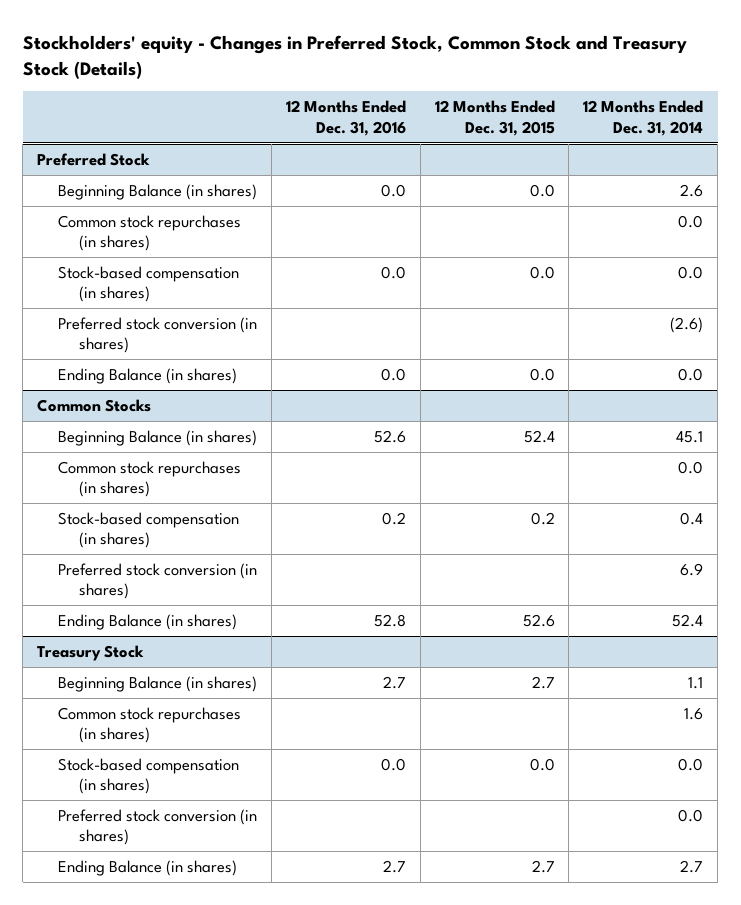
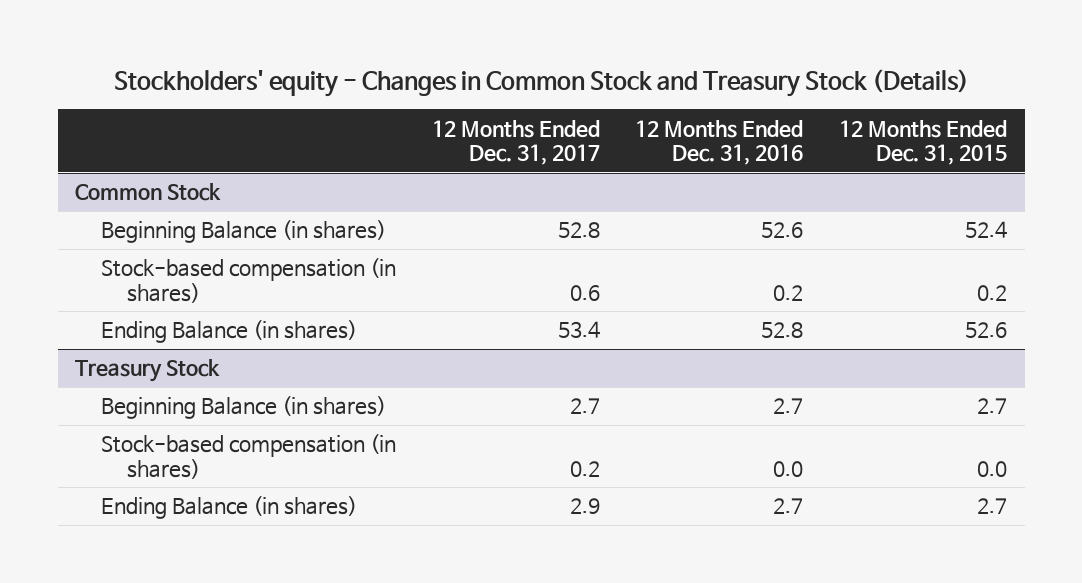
[22,34,687,79] Stockholders' equity - Changes in Preferred Stock, Common Stock and Treasury Stock (Details) -> [114,69,970,98] Stockholders' equity - Changes in Common Stock and Treasury Stock (Details)
[583,100,704,136] 12 Months Ended Dec. 31, 2014 -> none
none -> [431,119,600,166] 12 Months Ended Dec. 31, 2017
[37,152,151,166] Preferred Stock -> none
[57,183,257,200] Beginning Balance (in shares) -> none
[57,214,241,252] Common stock repurchases (in shares) -> none
[57,265,239,303] Stock-based compensation (in shares) -> none
[57,316,257,354] Preferred stock conversion (in shares) -> none
[57,367,237,384] Ending Balance (in shares) -> none
[37,398,152,412] Common Stocks -> [75,183,222,202] Common Stock
[57,460,241,498] Common stock repurchases (in shares) -> none
[57,562,257,600] Preferred stock conversion (in shares) -> none
[57,706,241,744] Common stock repurchases (in shares) -> none
[57,808,257,846] Preferred stock conversion (in shares) -> none

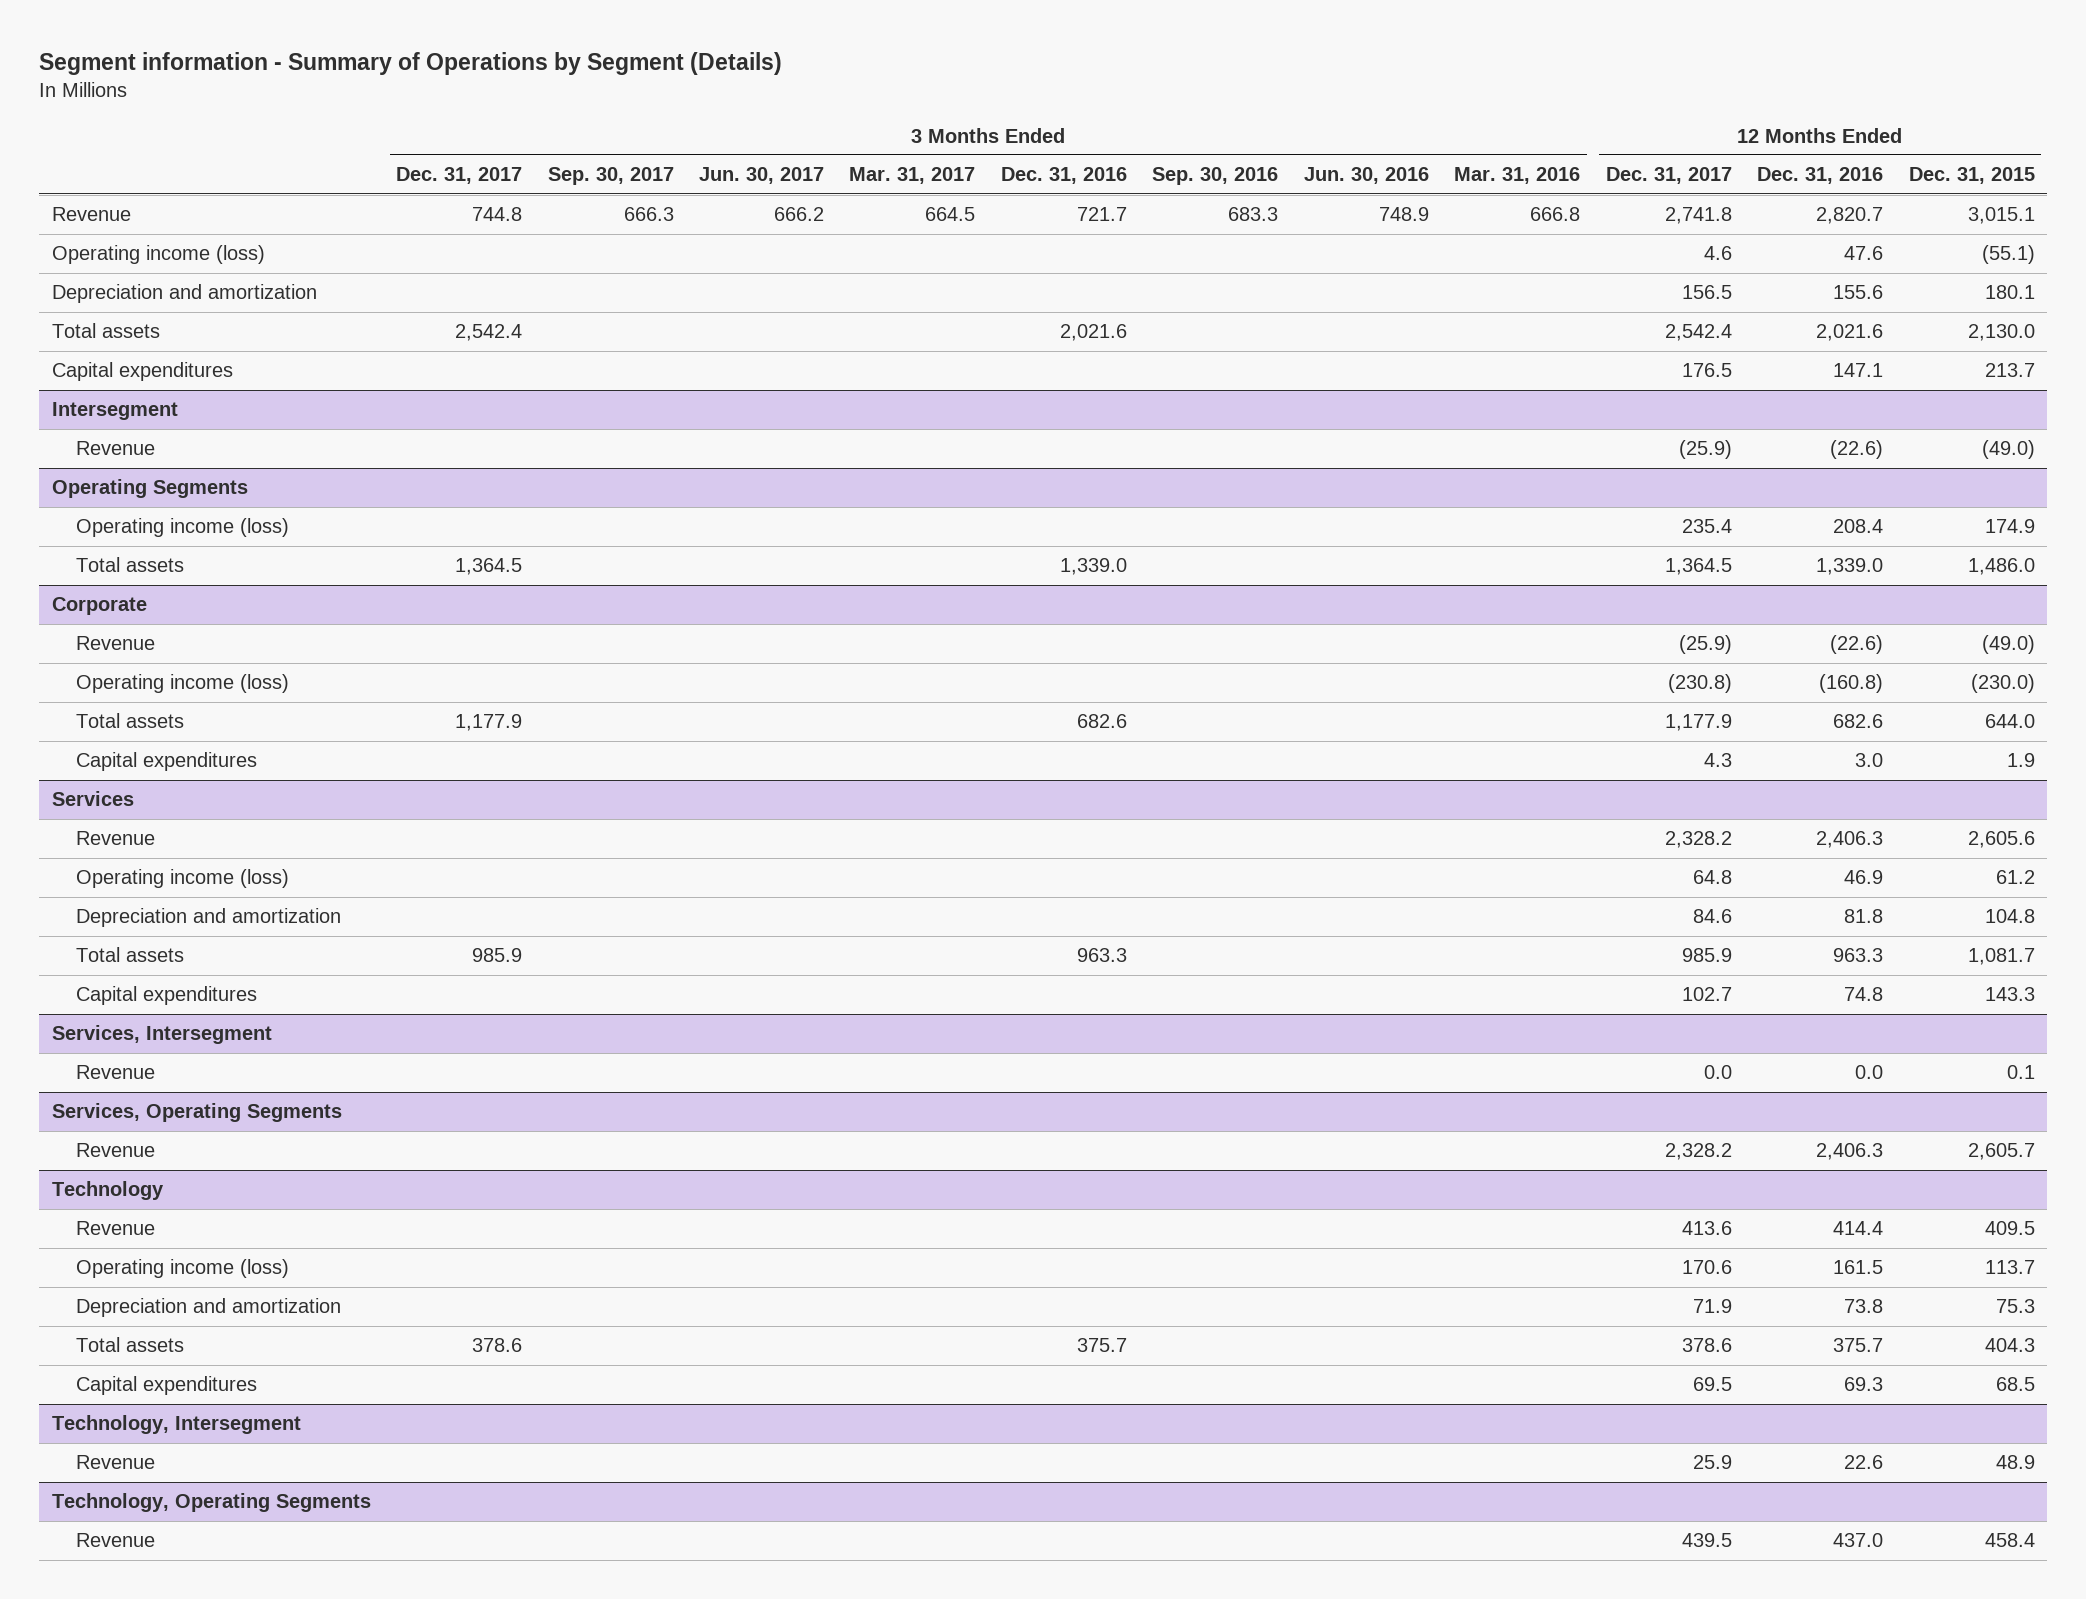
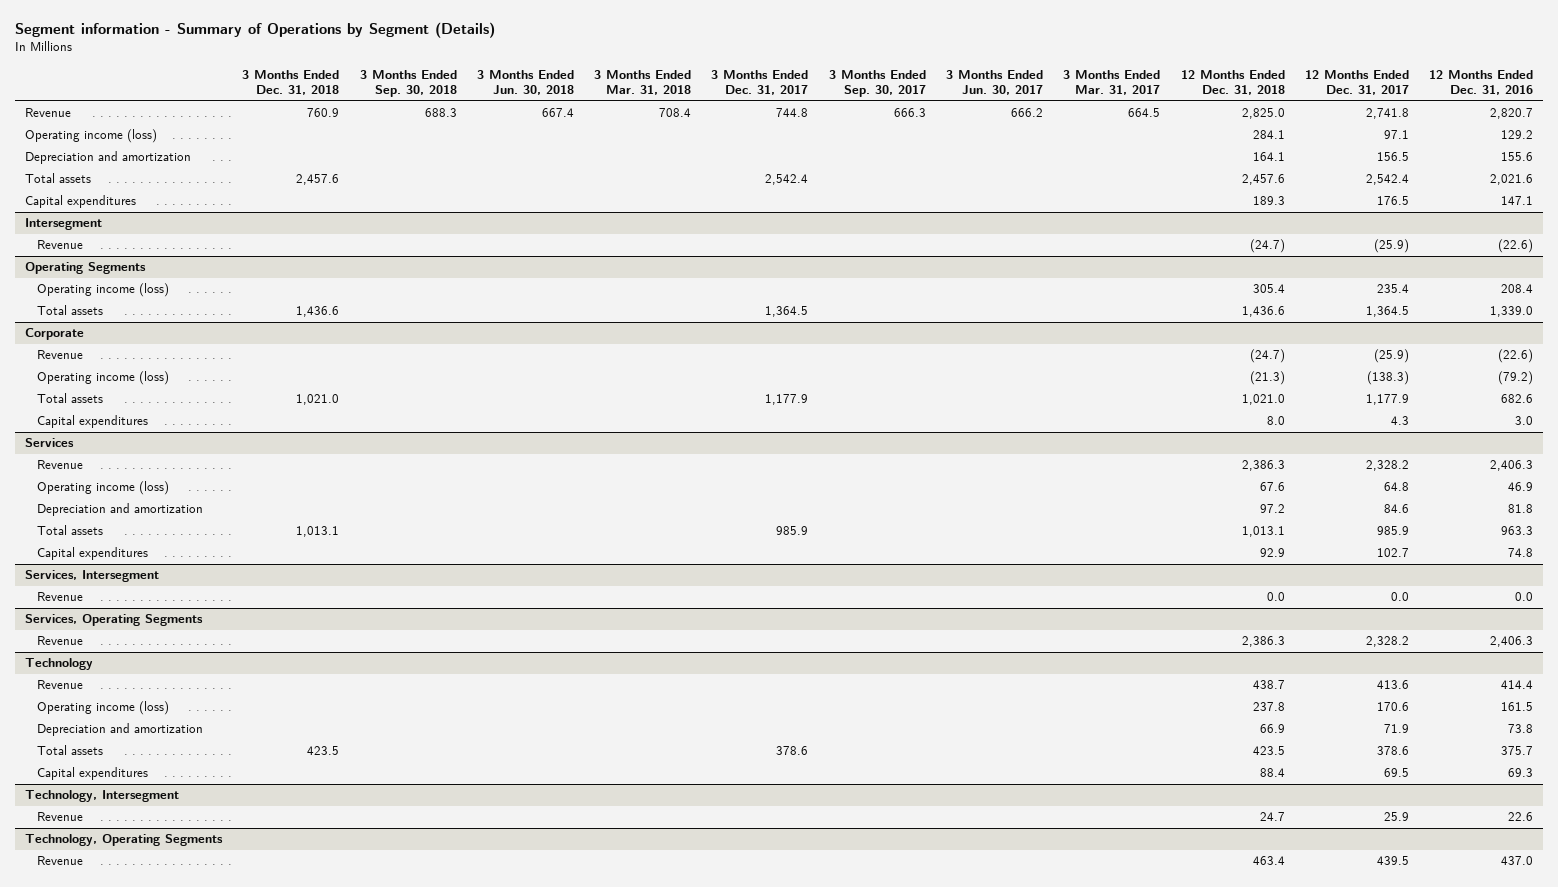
[1000,167,1127,185] Dec. 31, 2016 -> none
[1152,167,1279,186] Sep. 30, 2016 -> none
[1303,167,1429,185] Jun. 30, 2016 -> none
[1454,167,1581,185] Mar. 31, 2016 -> none
[1908,167,2035,185] Dec. 31, 2015 -> none
none -> [242,69,340,96] 3 Months Ended Dec. 31, 2018
none -> [359,69,457,98] 3 Months Ended Sep. 30, 2018
none -> [476,69,574,96] 3 Months Ended Jun. 30, 2018
none -> [594,69,692,96] 3 Months Ended Mar. 31, 2018
none -> [1180,69,1285,96] 12 Months Ended Dec. 31, 2018
[1703,246,1732,261] 4.6 -> [1383,130,1409,140] 97.1
[1844,246,1884,261] 47.6 -> [1501,130,1534,140] 129.2
[1667,674,1732,694] (230.8) -> [1366,371,1409,386] (138.3)
[1819,674,1884,694] (160.8) -> [1498,371,1534,386] (79.2)

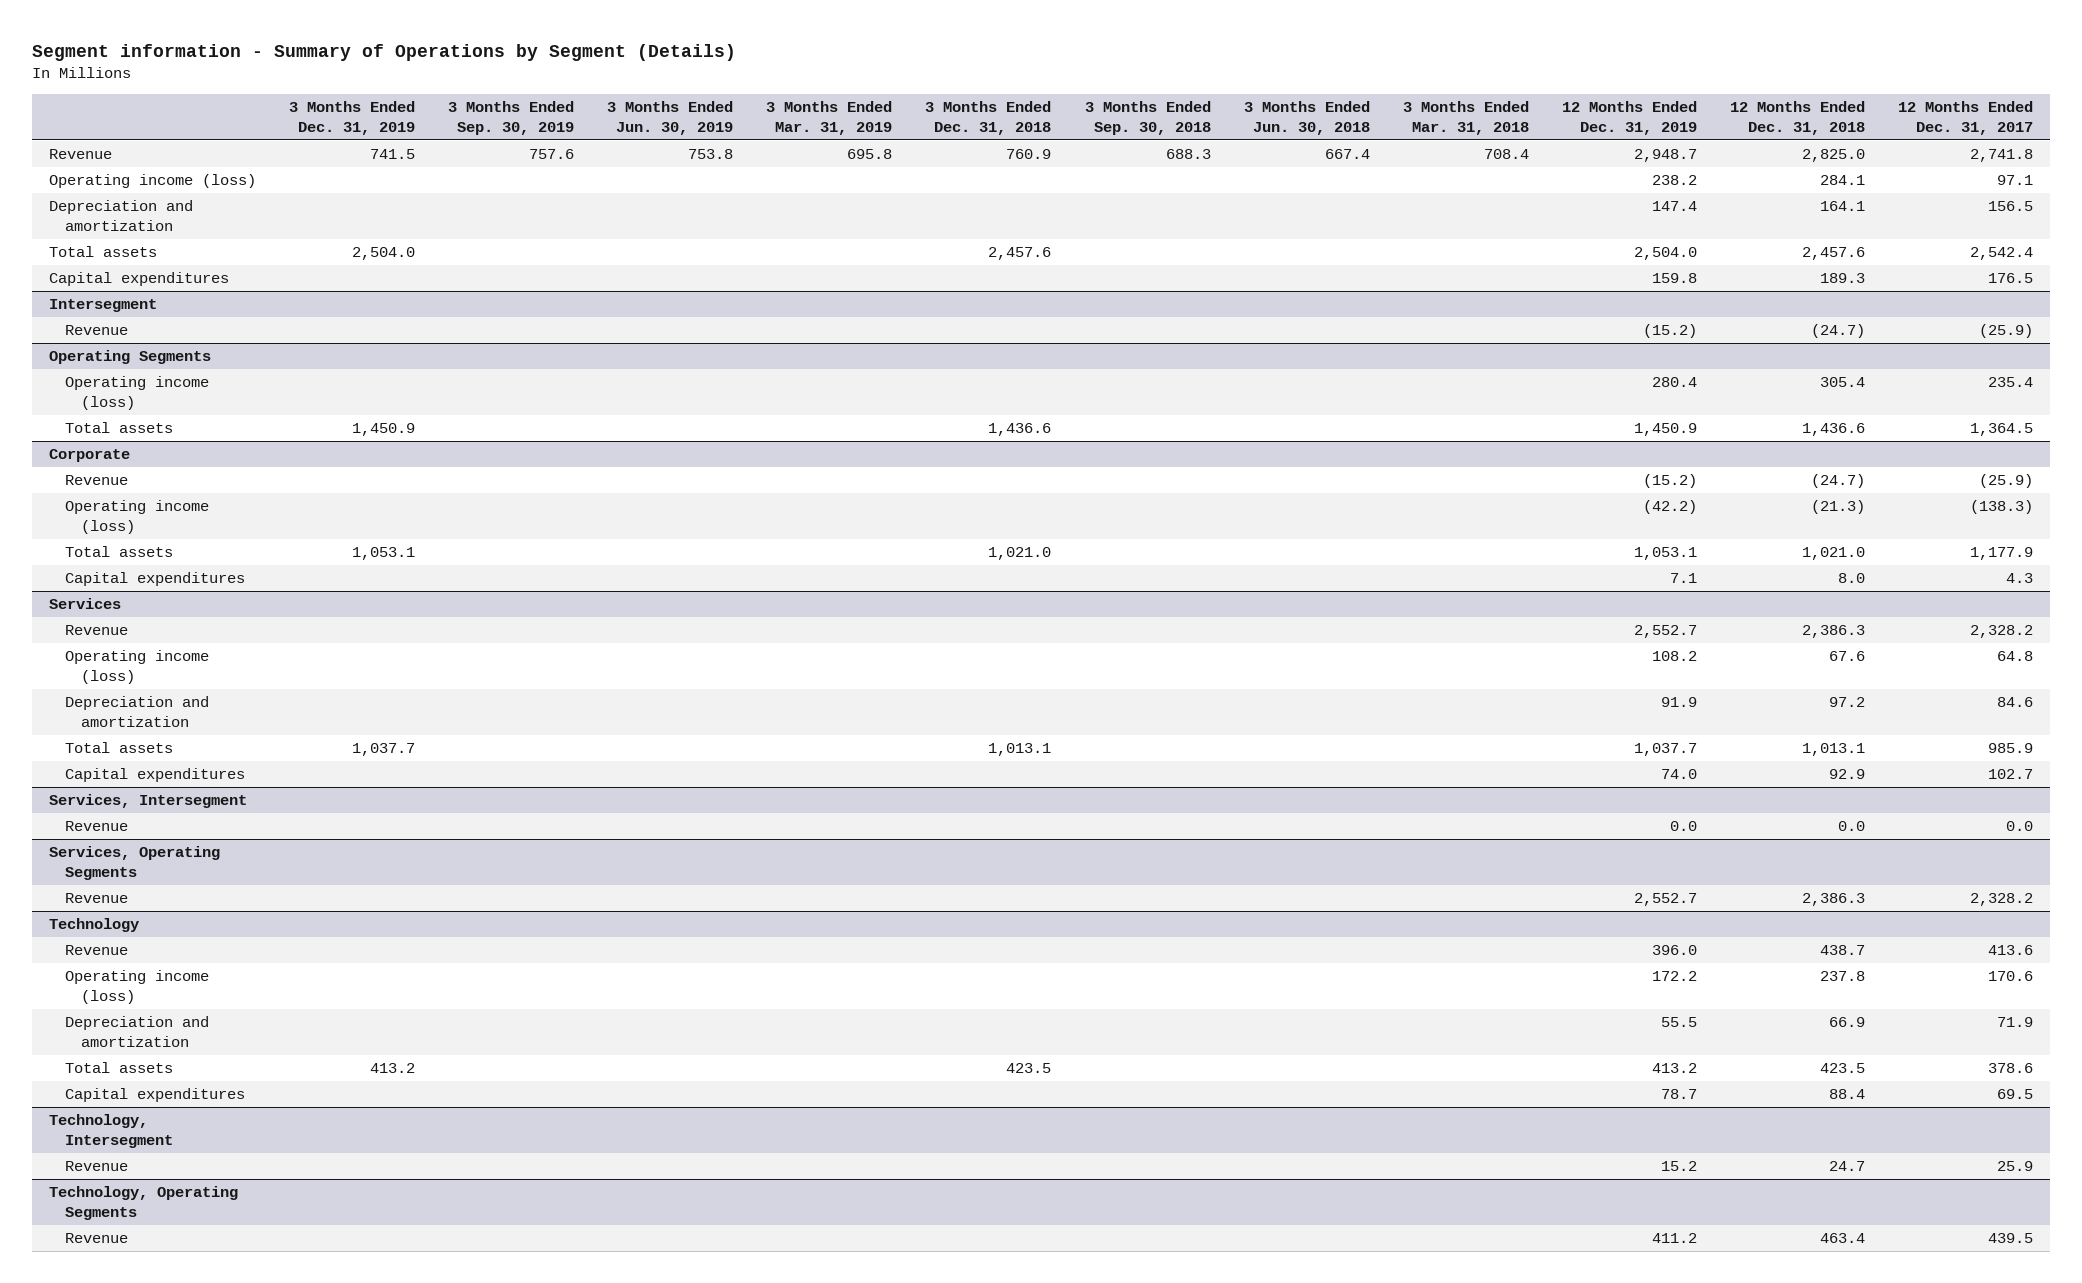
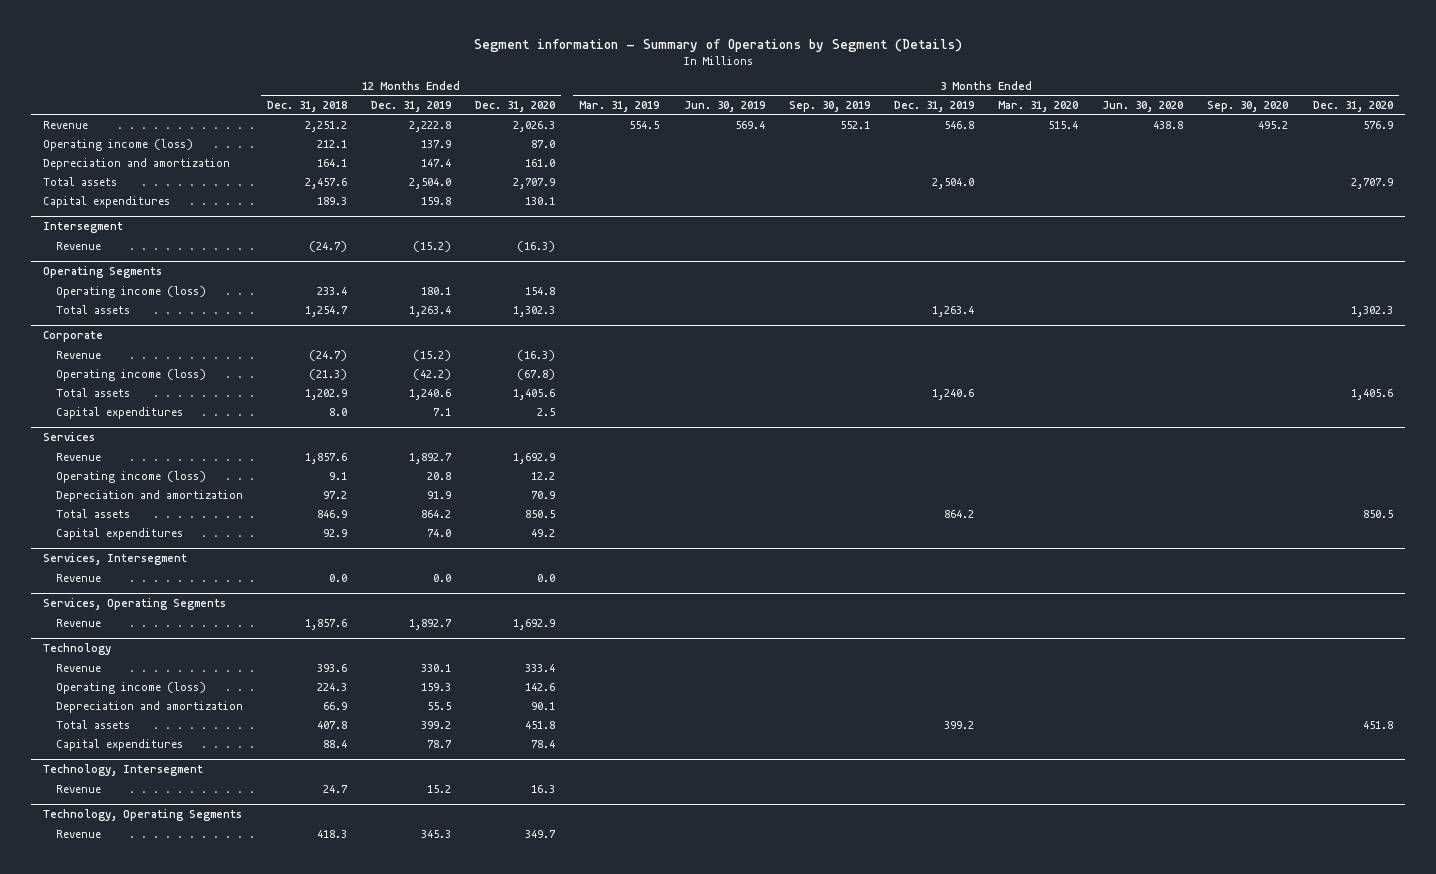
[925,100,1052,135] 3 Months Ended Dec. 31, 2018 -> none
[1084,100,1211,135] 3 Months Ended Sep. 30, 2018 -> none
[1243,100,1370,135] 3 Months Ended Jun. 30, 2018 -> none
[1402,100,1529,135] 3 Months Ended Mar. 31, 2018 -> none
[1898,100,2034,135] 12 Months Ended Dec. 31, 2017 -> none
none -> [475,100,556,112] Dec. 31, 2020
none -> [998,100,1079,112] Mar. 31, 2020
none -> [1102,100,1184,112] Jun. 30, 2020
none -> [1207,100,1289,112] Sep. 30, 2020
none -> [1312,100,1393,112] Dec. 31, 2020
[369,149,415,160] 741.5 -> [943,120,974,129] 546.8
[528,149,574,160] 757.6 -> [839,120,870,129] 552.1
[688,149,734,160] 753.8 -> [734,120,765,129] 569.4
[847,149,893,160] 695.8 -> [629,120,660,129] 554.5
[1634,149,1698,163] 2,948.7 -> [408,120,451,132] 2,222.8
[1802,149,1866,163] 2,825.0 -> [304,120,347,132] 2,251.2
[1652,175,1698,186] 238.2 -> [420,139,451,148] 137.9
[1820,175,1866,186] 284.1 -> [316,139,347,148] 212.1
[1652,377,1698,388] 280.4 -> [420,286,451,295] 180.1
[1820,377,1866,388] 305.4 -> [316,286,347,295] 233.4
[351,423,415,437] 1,450.9 -> [931,305,974,317] 1,263.4
[1634,423,1698,437] 1,450.9 -> [408,305,451,317] 1,263.4
[1802,423,1866,437] 1,436.6 -> [304,305,348,317] 1,254.7
[351,547,415,561] 1,053.1 -> [931,388,974,400] 1,240.6
[1634,547,1698,561] 1,053.1 -> [408,388,451,400] 1,240.6
[1802,547,1866,561] 1,021.0 -> [304,388,347,400] 1,202.9
[1634,625,1698,639] 2,552.7 -> [408,452,452,464] 1,892.7
[1802,625,1866,639] 2,386.3 -> [304,452,347,464] 1,857.6
[1652,651,1698,662] 108.2 -> [426,471,451,480] 20.8
[1829,651,1866,662] 67.6 -> [328,471,347,480] 9.1
[351,743,415,757] 1,037.7 -> [943,509,974,518] 864.2
[1634,743,1698,757] 1,037.7 -> [420,509,451,518] 864.2
[1802,743,1866,757] 1,013.1 -> [316,509,347,518] 846.9
[1634,893,1698,907] 2,552.7 -> [408,618,452,630] 1,892.7
[1802,893,1866,907] 2,386.3 -> [304,618,347,630] 1,857.6
[1652,945,1698,956] 396.0 -> [420,663,451,672] 330.1
[1820,945,1866,956] 438.7 -> [316,663,347,672] 393.6
[1652,971,1698,982] 172.2 -> [420,682,451,691] 159.3
[1820,971,1866,982] 237.8 -> [316,682,347,691] 224.3
[369,1063,415,1074] 413.2 -> [943,720,974,729] 399.2
[1652,1063,1698,1074] 413.2 -> [420,720,451,729] 399.2
[1820,1063,1866,1074] 423.5 -> [316,720,347,729] 407.8
[1652,1233,1698,1244] 411.2 -> [420,829,451,838] 345.3
[1820,1233,1866,1244] 463.4 -> [316,829,347,838] 418.3

